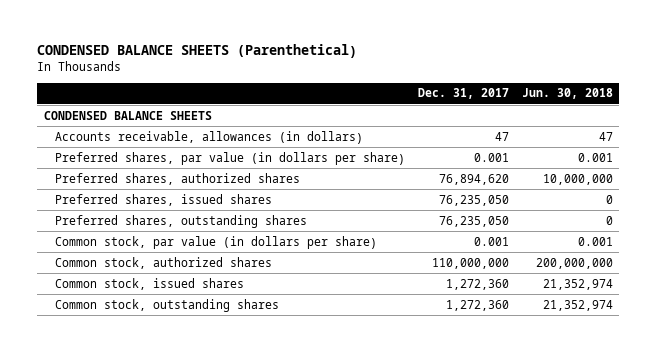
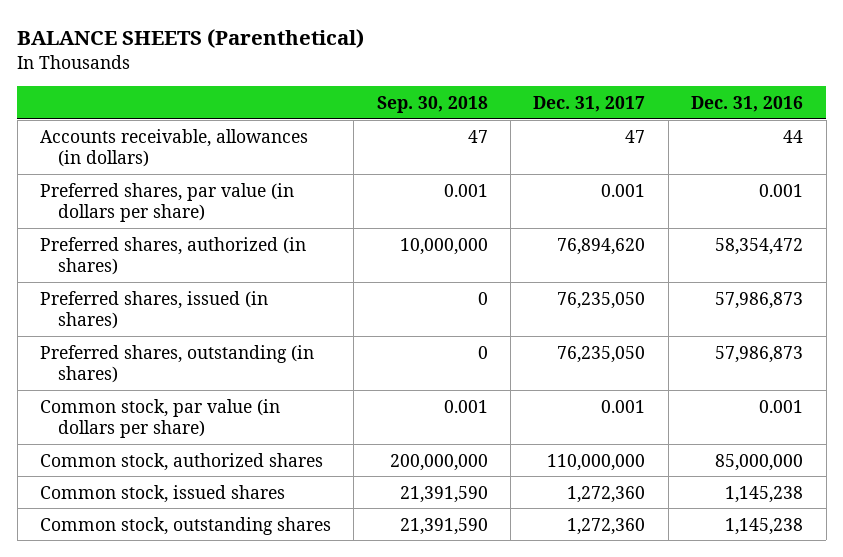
[37,44,358,59] CONDENSED BALANCE SHEETS (Parenthetical) -> [17,28,365,48] BALANCE SHEETS (Parenthetical)
[521,88,613,100] Jun. 30, 2018 -> none
none -> [376,95,488,113] Sep. 30, 2018
none -> [691,95,804,112] Dec. 31, 2016
[43,110,212,120] CONDENSED BALANCE SHEETS -> none
[54,172,300,185] Preferred shares, authorized shares -> [40,236,307,275] Preferred shares, authorized (in shares)
[54,193,272,206] Preferred shares, issued shares -> [40,290,269,329] Preferred shares, issued (in shares)
[54,214,307,228] Preferred shares, outstanding shares -> [40,344,315,383] Preferred shares, outstanding (in shares)

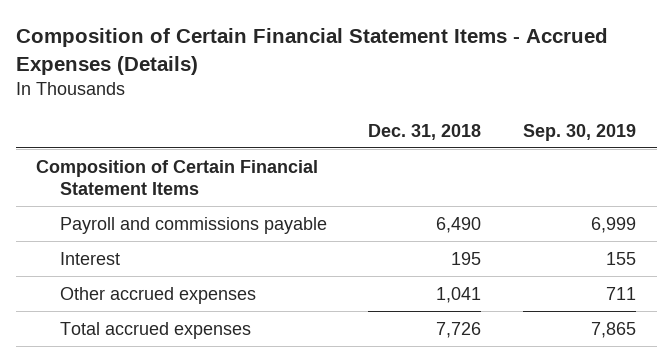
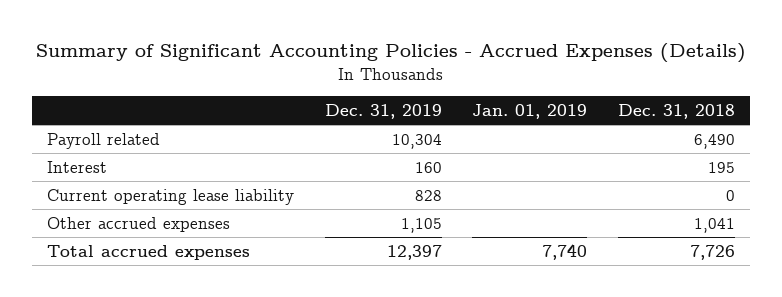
[15,28,608,76] Composition of Certain Financial Statement Items - Accrued Expenses (Details) -> [35,43,746,64] Summary of Significant Accounting Policies - Accrued Expenses (Details)
[522,123,636,141] Sep. 30, 2019 -> none
none -> [324,103,442,119] Dec. 31, 2019
none -> [472,103,588,119] Jan. 01, 2019
[36,159,319,195] Composition of Certain Financial Statement Items -> none
[60,216,328,234] Payroll and commissions payable -> [47,132,161,149] Payroll related
none -> [47,188,295,205] Current operating lease liability

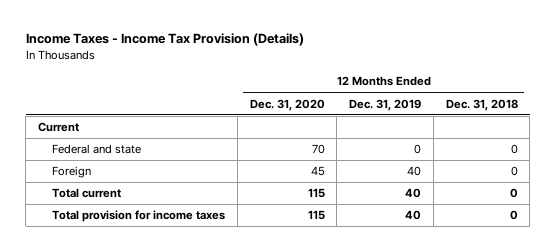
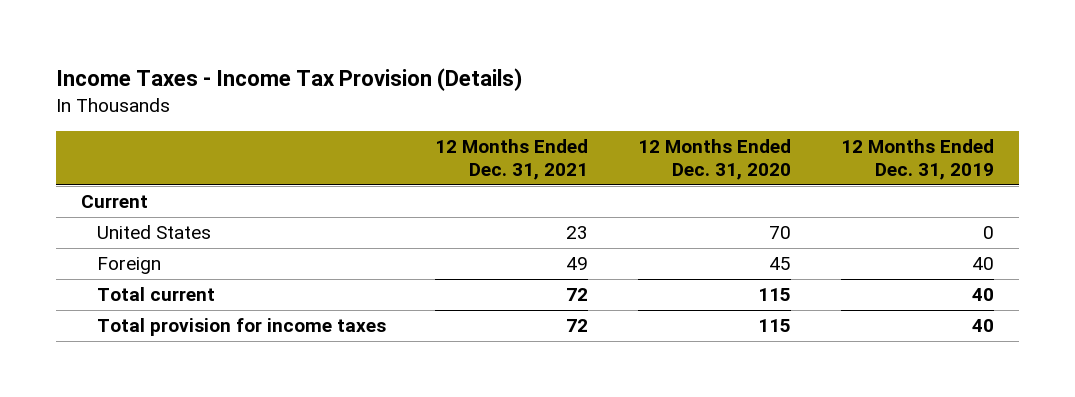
[445,98,518,111] Dec. 31, 2018 -> none
none -> [435,139,589,180] 12 Months Ended Dec. 31, 2021
[52,144,142,155] Federal and state -> [96,225,211,240] United States

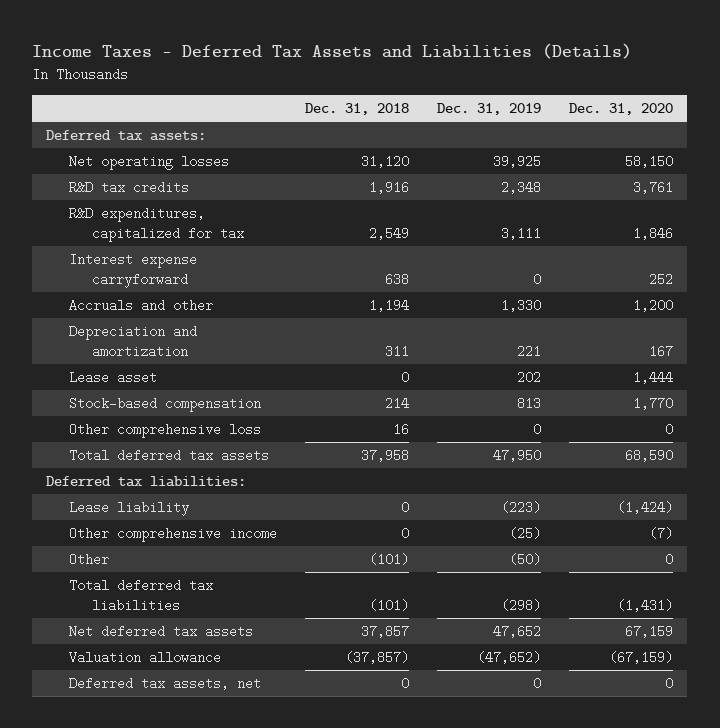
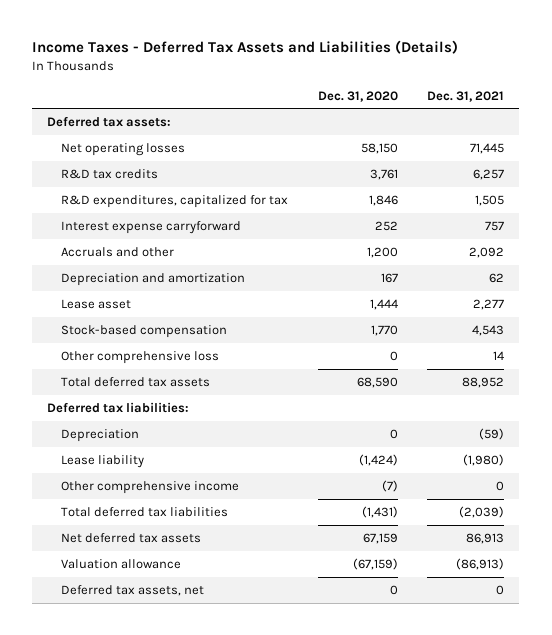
[305,103,410,116] Dec. 31, 2018 -> none
[437,103,542,116] Dec. 31, 2019 -> none
none -> [427,90,505,102] Dec. 31, 2021
none -> [60,428,139,442] Depreciation
[69,553,110,567] Other -> none

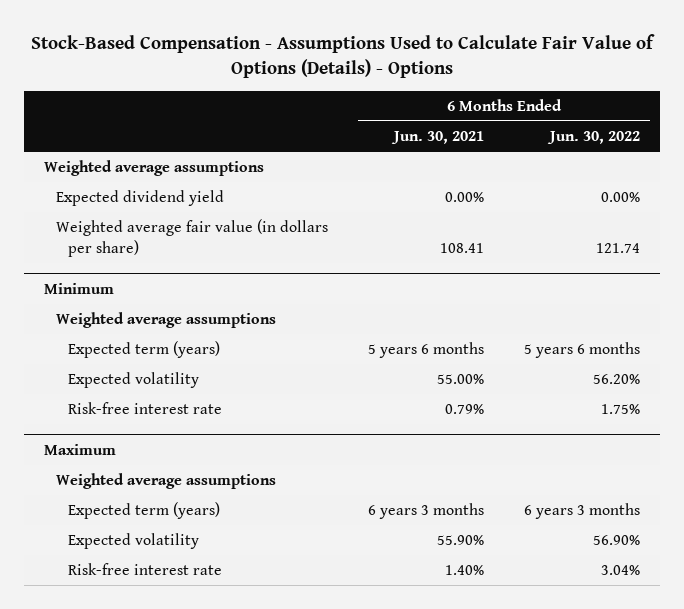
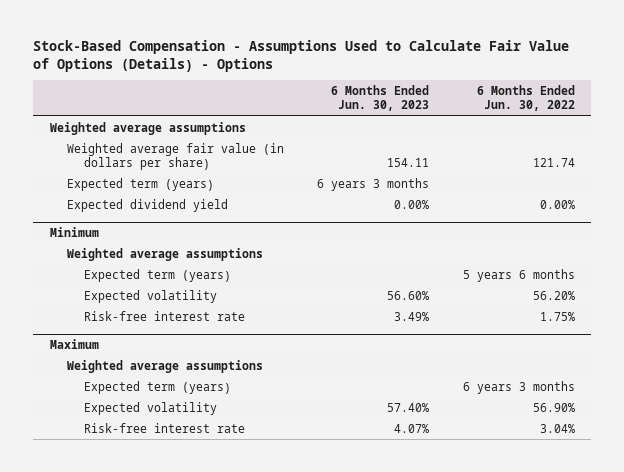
[391,131,485,145] Jun. 30, 2021 -> none
none -> [331,85,430,112] 6 Months Ended Jun. 30, 2023
none -> [66,177,214,191] Expected term (years)
[56,190,225,207] Expected dividend yield -> [66,198,228,212] Expected dividend yield

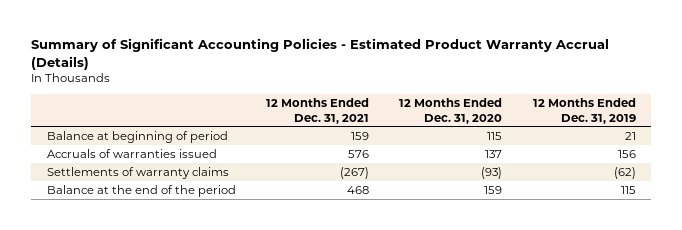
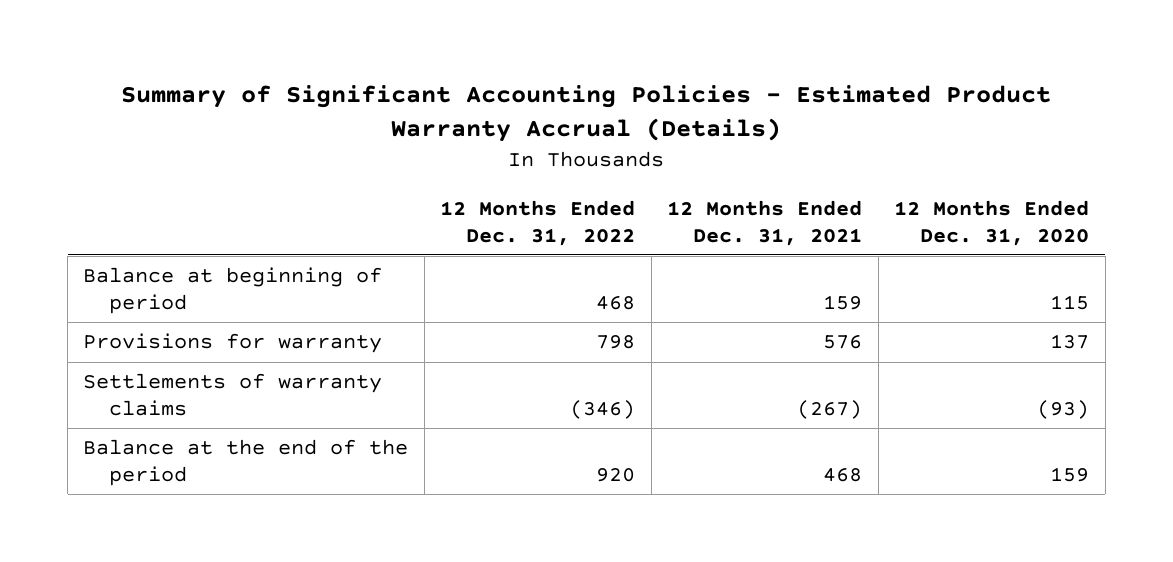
[532,97,636,124] 12 Months Ended Dec. 31, 2019 -> none
none -> [440,199,636,246] 12 Months Ended Dec. 31, 2022
[46,148,217,158] Accruals of warranties issued -> [83,333,383,354] Provisions for warranty

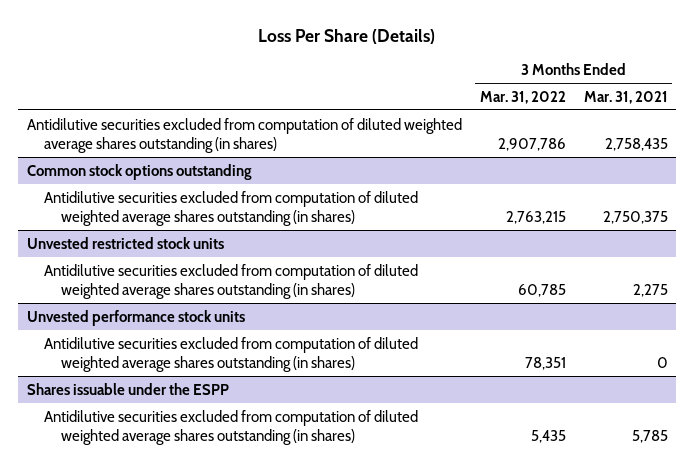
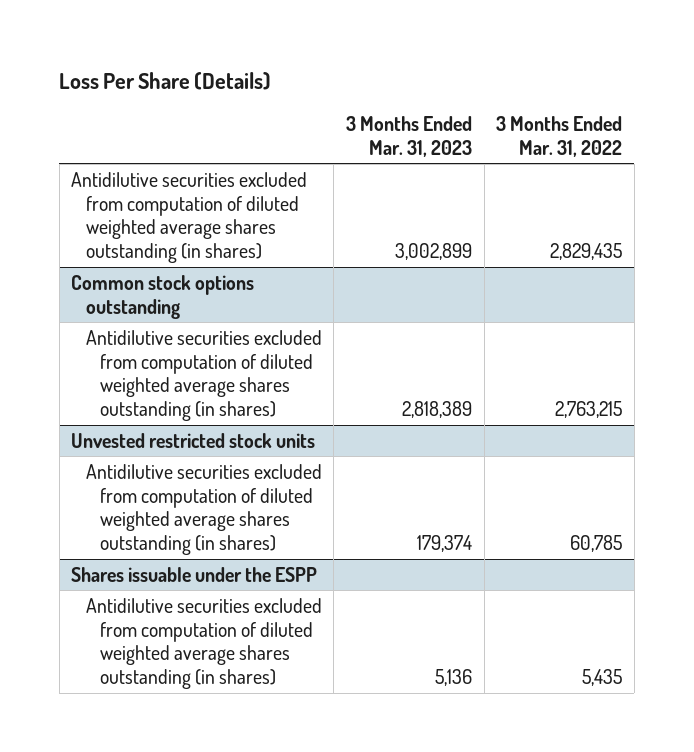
[583,90,668,104] Mar. 31, 2021 -> none
none -> [346,115,473,157] 3 Months Ended Mar. 31, 2023
[497,138,566,152] 2,907,786 -> [550,243,623,261] 2,829,435
[27,309,246,326] Unvested performance stock units -> none
[44,336,419,373] Antidilutive securities excluded from computation of diluted weighted average shares outstanding (in shares) -> none

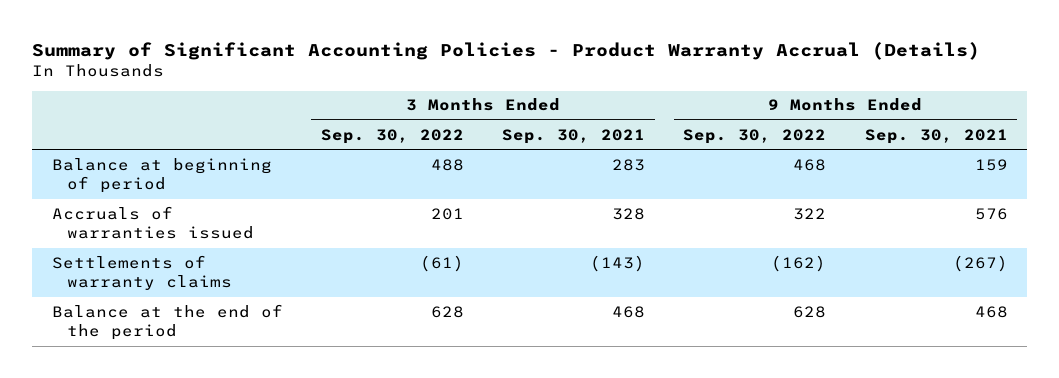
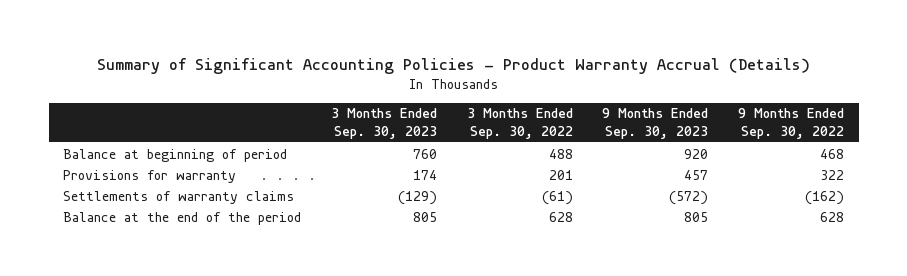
[502,128,646,144] Sep. 30, 2021 -> none
[864,128,1008,144] Sep. 30, 2021 -> none
none -> [330,108,437,139] 3 Months Ended Sep. 30, 2023
none -> [602,108,709,139] 9 Months Ended Sep. 30, 2023
[51,205,255,240] Accruals of warranties issued -> [63,169,237,183] Provisions for warranty

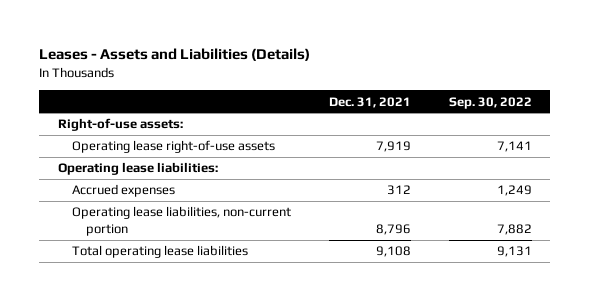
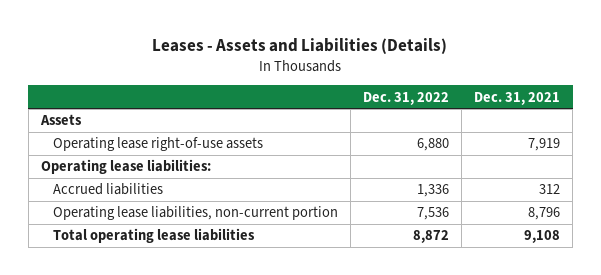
[448,96,532,109] Sep. 30, 2022 -> none
none -> [362,91,449,105] Dec. 31, 2022
[57,118,183,132] Right-of-use assets: -> none
none -> [39,114,82,126] Assets
[71,184,175,198] Accrued expenses -> [52,183,163,196] Accrued liabilities

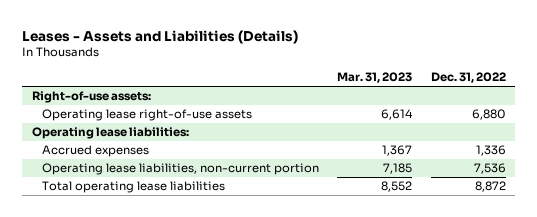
[473,91,560,105] Dec. 31, 2021 -> none
none -> [337,72,413,84] Mar. 31, 2023
[39,114,82,126] Assets -> none
none -> [31,91,151,104] Right-of-use assets:
[52,183,163,196] Accrued liabilities -> [42,145,150,158] Accrued expenses

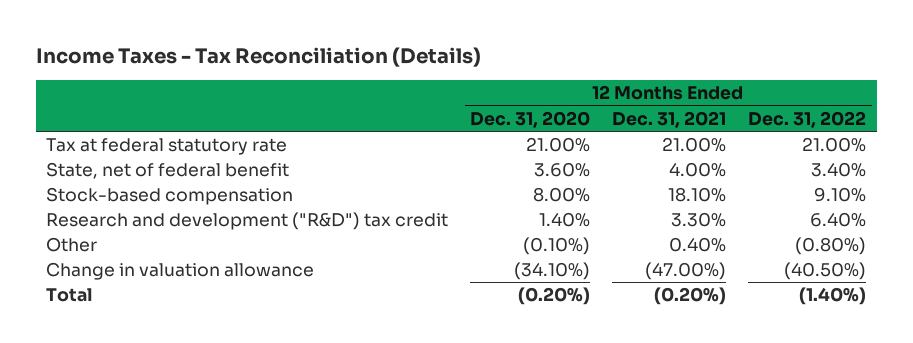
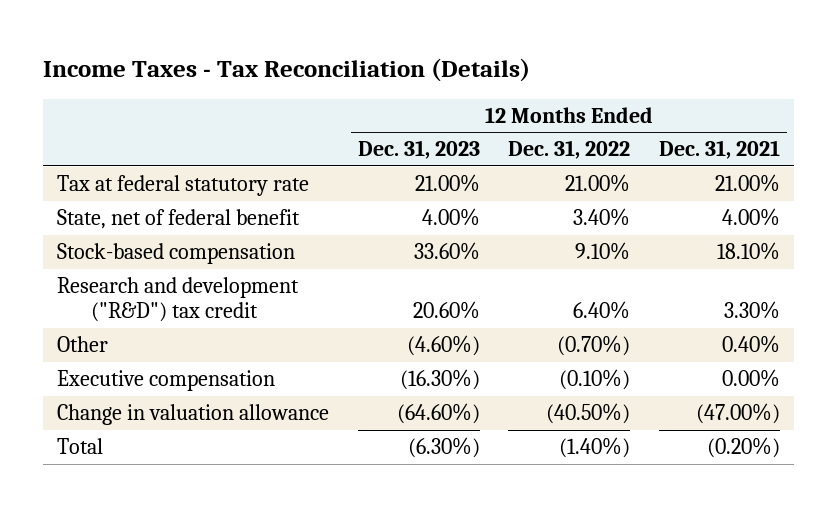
[470,110,591,128] Dec. 31, 2020 -> none
none -> [357,140,480,160] Dec. 31, 2023
[795,237,867,256] (0.80%) -> [557,335,631,357] (0.70%)
none -> [57,370,276,392] Executive compensation

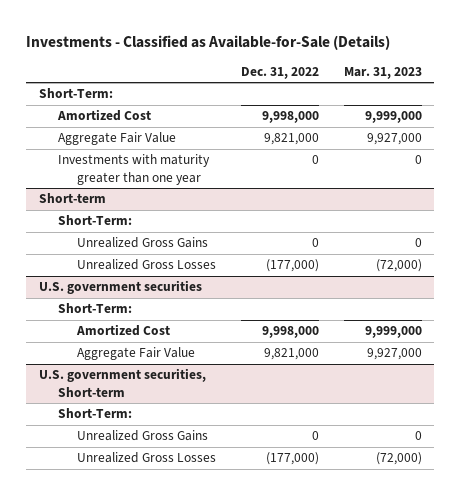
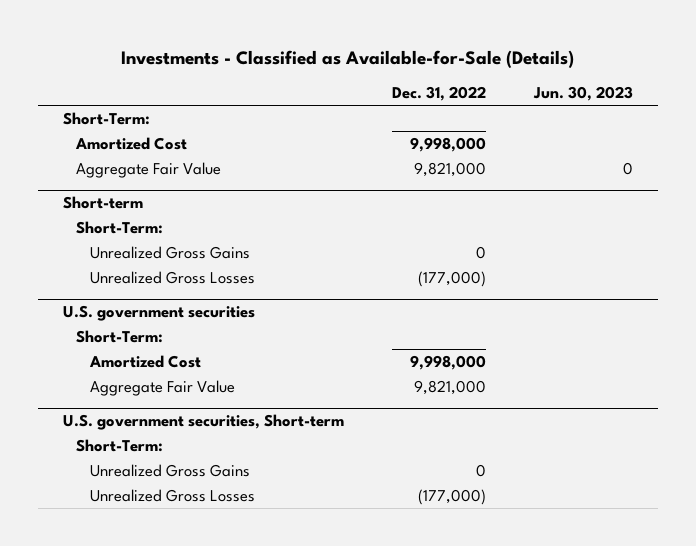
[343,66,422,79] Mar. 31, 2023 -> none
none -> [533,86,634,102] Jun. 30, 2023
[57,154,210,185] Investments with maturity greater than one year -> none

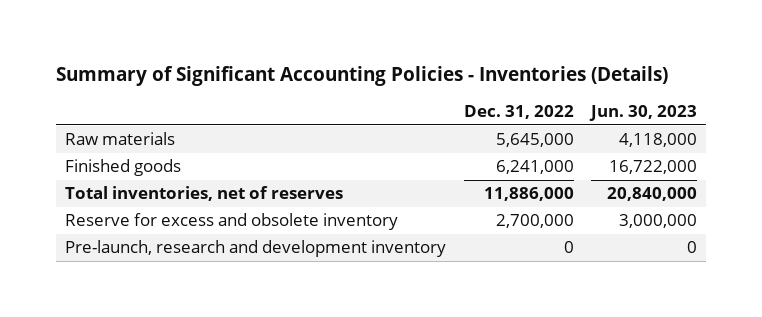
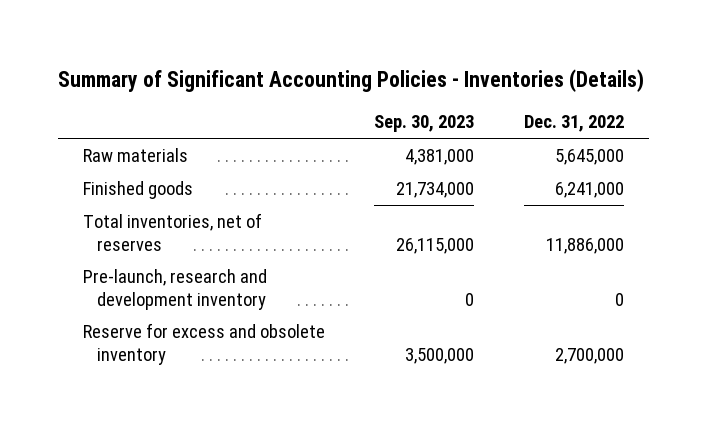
[589,104,698,121] Jun. 30, 2023 -> none
none -> [374,115,475,133] Sep. 30, 2023
[64,213,398,231] Reserve for excess and obsolete inventory -> [82,323,325,365] Reserve for excess and obsolete inventory

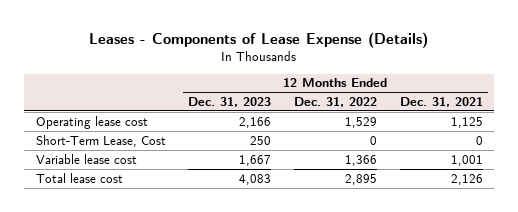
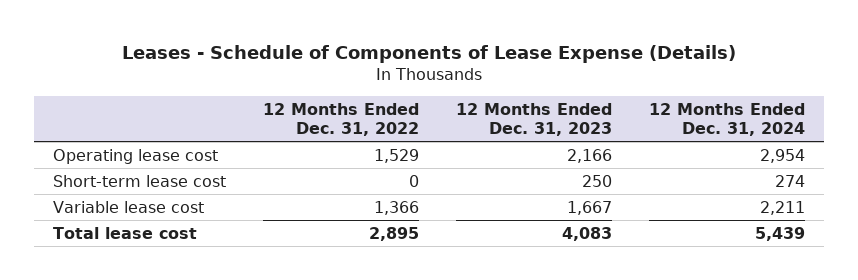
[89,31,429,48] Leases - Components of Lease Expense (Details) -> [121,44,736,63] Leases - Schedule of Components of Lease Expense (Details)
[399,96,483,107] Dec. 31, 2021 -> none
none -> [649,102,806,137] 12 Months Ended Dec. 31, 2024
[35,134,166,147] Short-Term Lease, Cost -> [52,174,226,187] Short-term lease cost

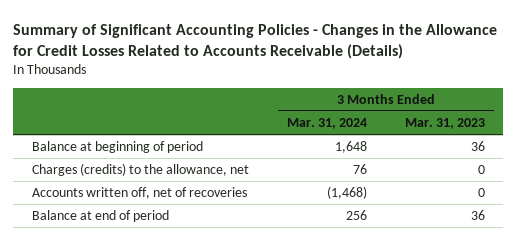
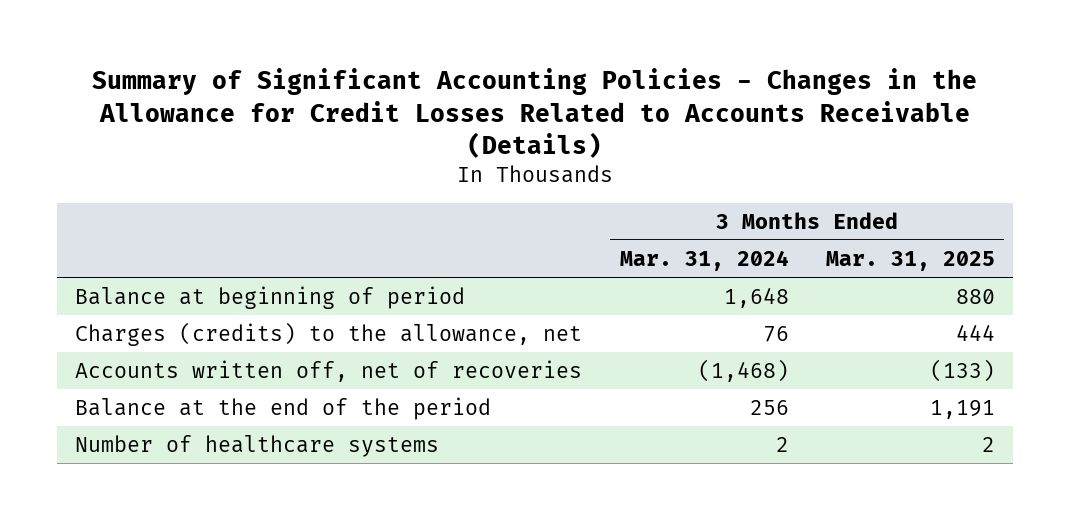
[404,117,485,129] Mar. 31, 2023 -> none
none -> [825,250,995,271] Mar. 31, 2025
[32,210,170,223] Balance at end of period -> [75,396,492,420] Balance at the end of the period
none -> [75,434,440,457] Number of healthcare systems

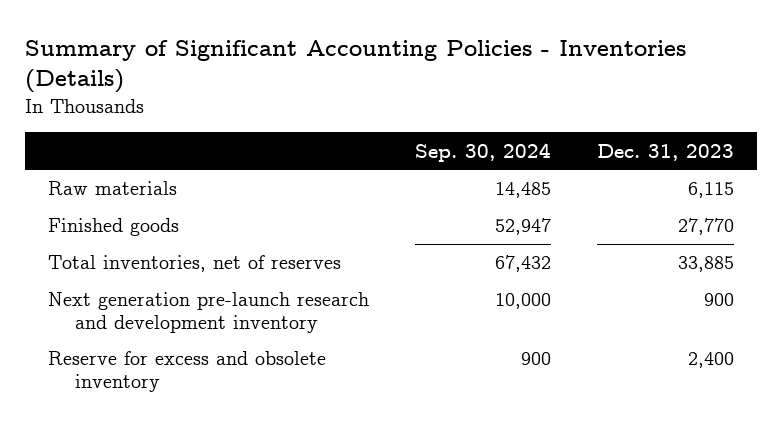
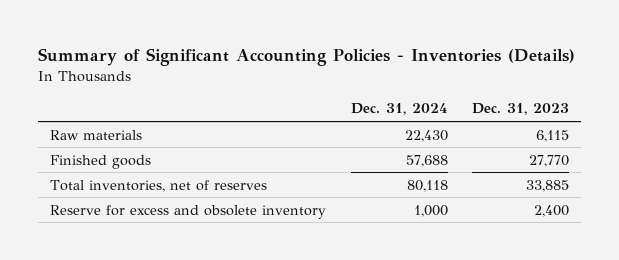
[414,142,551,162] Sep. 30, 2024 -> none
none -> [350,103,448,116] Dec. 31, 2024
[47,292,369,333] Next generation pre-launch research and development inventory -> none

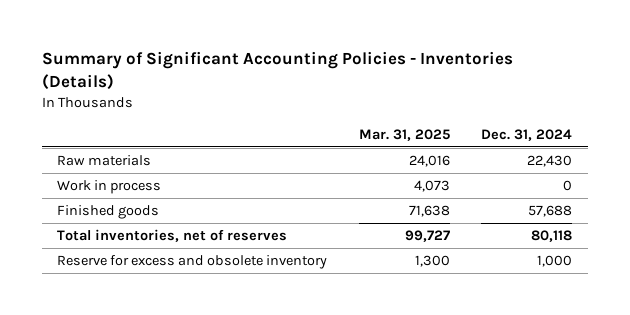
[471,103,569,116] Dec. 31, 2023 -> none
none -> [358,128,450,141] Mar. 31, 2025
none -> [57,179,162,194] Work in process

